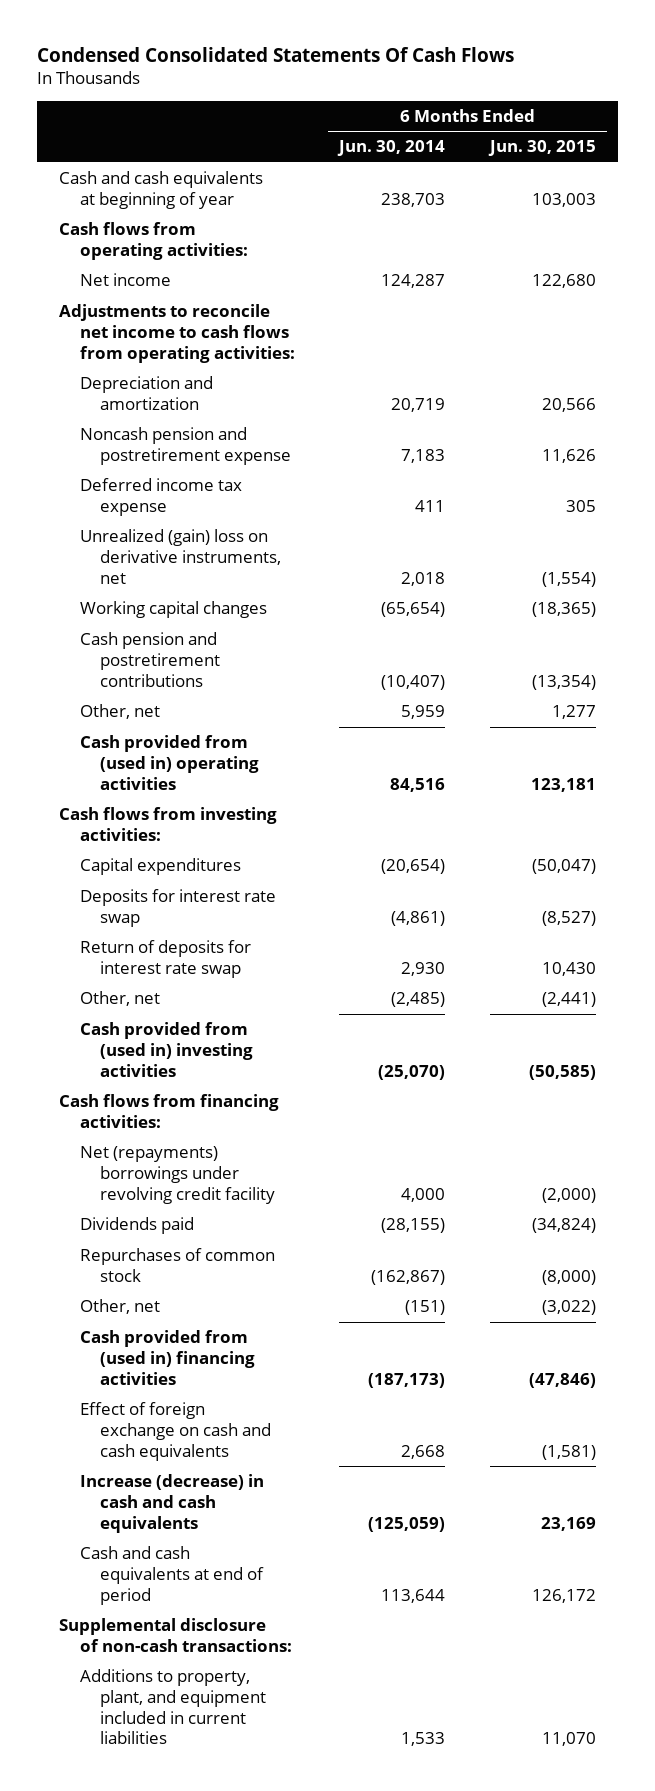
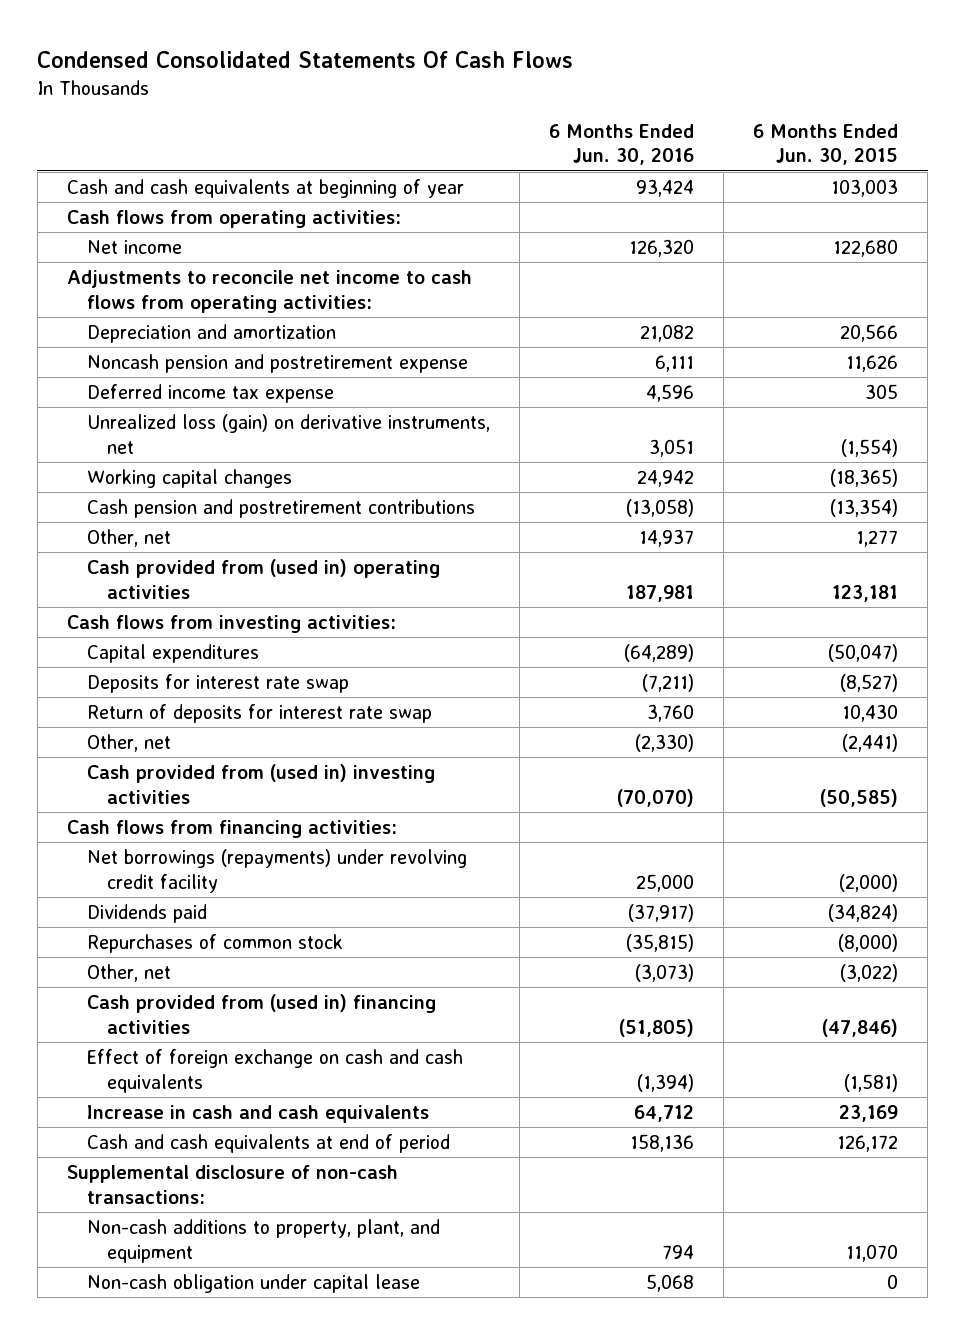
[337,140,446,157] Jun. 30, 2014 -> none
none -> [549,123,695,166] 6 Months Ended Jun. 30, 2016
[79,529,281,584] Unrealized (gain) loss on derivative instruments, net -> [87,414,491,454] Unrealized loss (gain) on derivative instruments, net
[79,1146,275,1204] Net (repayments) borrowings under revolving credit facility -> [87,849,468,893] Net borrowings (repayments) under revolving credit facility
[79,1474,264,1533] Increase (decrease) in cash and cash equivalents -> [87,1105,430,1124] Increase in cash and cash equivalents
[79,1669,266,1745] Additions to property, plant, and equipment included in current liabilities -> [87,1219,441,1263] Non-cash additions to property, plant, and equipment
none -> [87,1274,421,1294] Non-cash obligation under capital lease

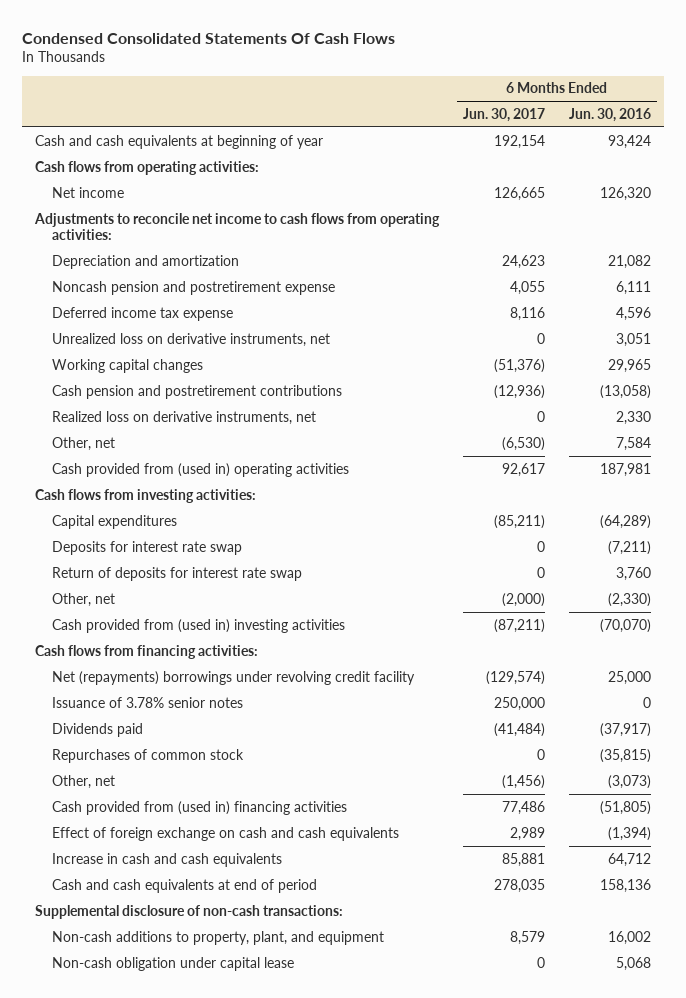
[753,123,899,166] 6 Months Ended Jun. 30, 2015 -> none
none -> [463,107,546,122] Jun. 30, 2017
[87,414,491,454] Unrealized loss (gain) on derivative instruments, net -> [52,332,331,347] Unrealized loss on derivative instruments, net
[637,470,695,488] 24,942 -> [608,358,652,373] 29,965
none -> [52,410,317,425] Realized loss on derivative instruments, net
[639,529,695,548] 14,937 -> [616,436,652,451] 7,584
[87,849,468,893] Net borrowings (repayments) under revolving credit facility -> [52,670,416,685] Net (repayments) borrowings under revolving credit facility
none -> [52,696,244,708] Issuance of 3.78% senior notes
[662,1244,695,1259] 794 -> [608,930,652,945] 16,002

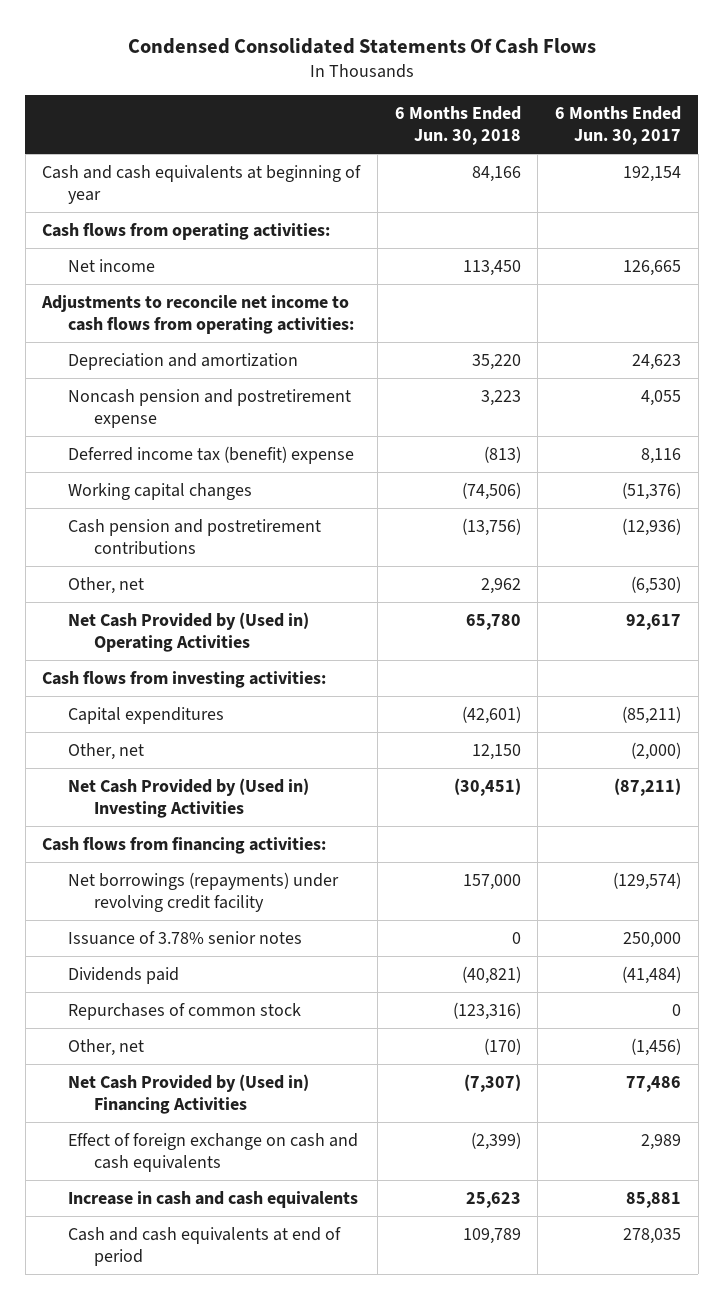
[569,107,652,122] Jun. 30, 2016 -> none
none -> [394,106,521,146] 6 Months Ended Jun. 30, 2018
[52,332,331,347] Unrealized loss on derivative instruments, net -> none
[52,306,234,321] Deferred income tax expense -> [68,445,355,464] Deferred income tax (benefit) expense
[52,410,317,425] Realized loss on derivative instruments, net -> none
[52,462,350,477] Cash provided from (used in) operating activities -> [68,611,310,652] Net Cash Provided by (Used in) Operating Activities
[52,540,243,555] Deposits for interest rate swap -> none
[52,566,303,581] Return of deposits for interest rate swap -> none
[52,618,346,633] Cash provided from (used in) investing activities -> [68,777,310,818] Net Cash Provided by (Used in) Investing Activities
[52,670,416,685] Net (repayments) borrowings under revolving credit facility -> [68,871,340,912] Net borrowings (repayments) under revolving credit facility
[52,800,348,815] Cash provided from (used in) financing activities -> [68,1073,310,1114] Net Cash Provided by (Used in) Financing Activities
[34,904,343,919] Supplemental disclosure of non-cash transactions: -> none
[52,930,385,945] Non-cash additions to property, plant, and equipment -> none
[52,956,295,971] Non-cash obligation under capital lease -> none

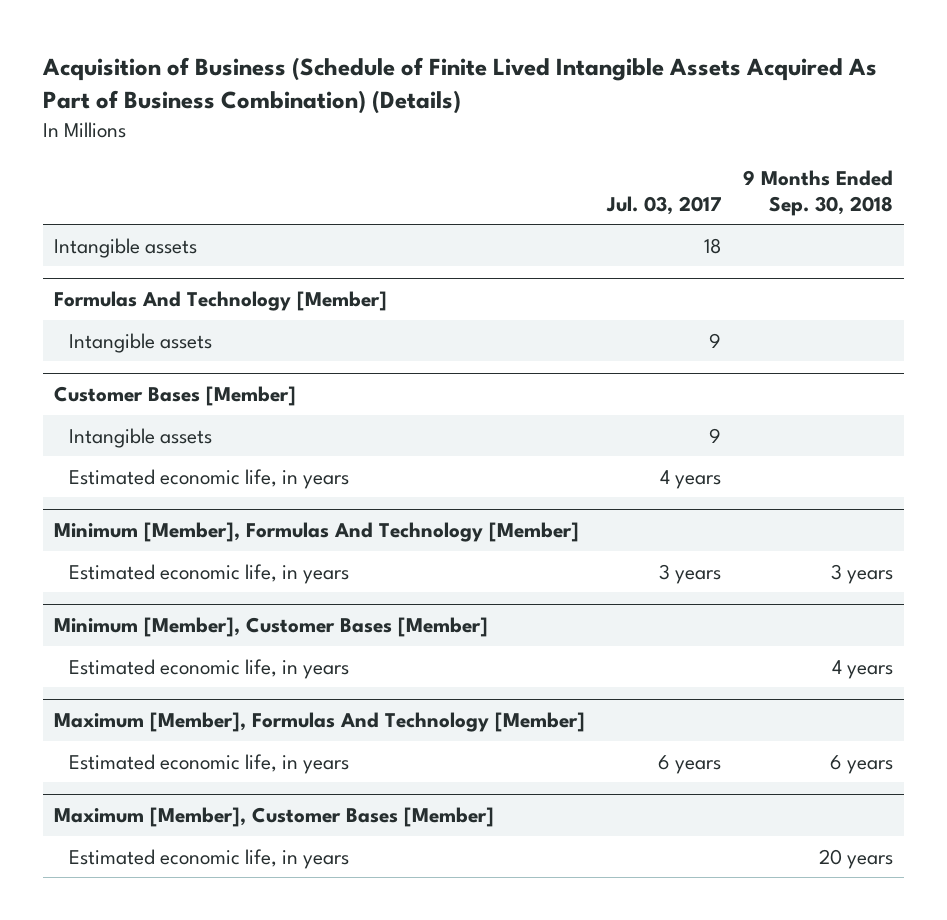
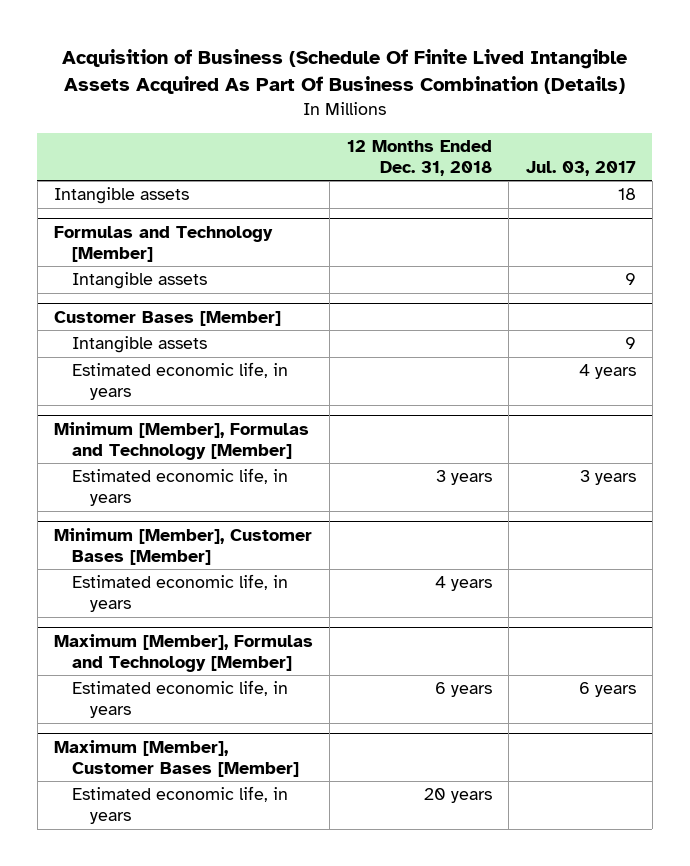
[41,57,877,115] Acquisition of Business (Schedule of Finite Lived Intangible Assets Acquired As Part of Business Combination) (Details) -> [61,49,627,95] Acquisition of Business (Schedule Of Finite Lived Intangible Assets Acquired As Part Of Business Combination (Details)
[743,170,894,216] 9 Months Ended Sep. 30, 2018 -> none
none -> [346,139,492,176] 12 Months Ended Dec. 31, 2018
[53,291,387,312] Formulas And Technology [Member] -> [54,225,274,262] Formulas and Technology [Member]
[53,522,579,543] Minimum [Member], Formulas And Technology [Member] -> [54,421,310,460] Minimum [Member], Formulas and Technology [Member]
[53,712,585,733] Maximum [Member], Formulas And Technology [Member] -> [54,633,314,672] Maximum [Member], Formulas and Technology [Member]

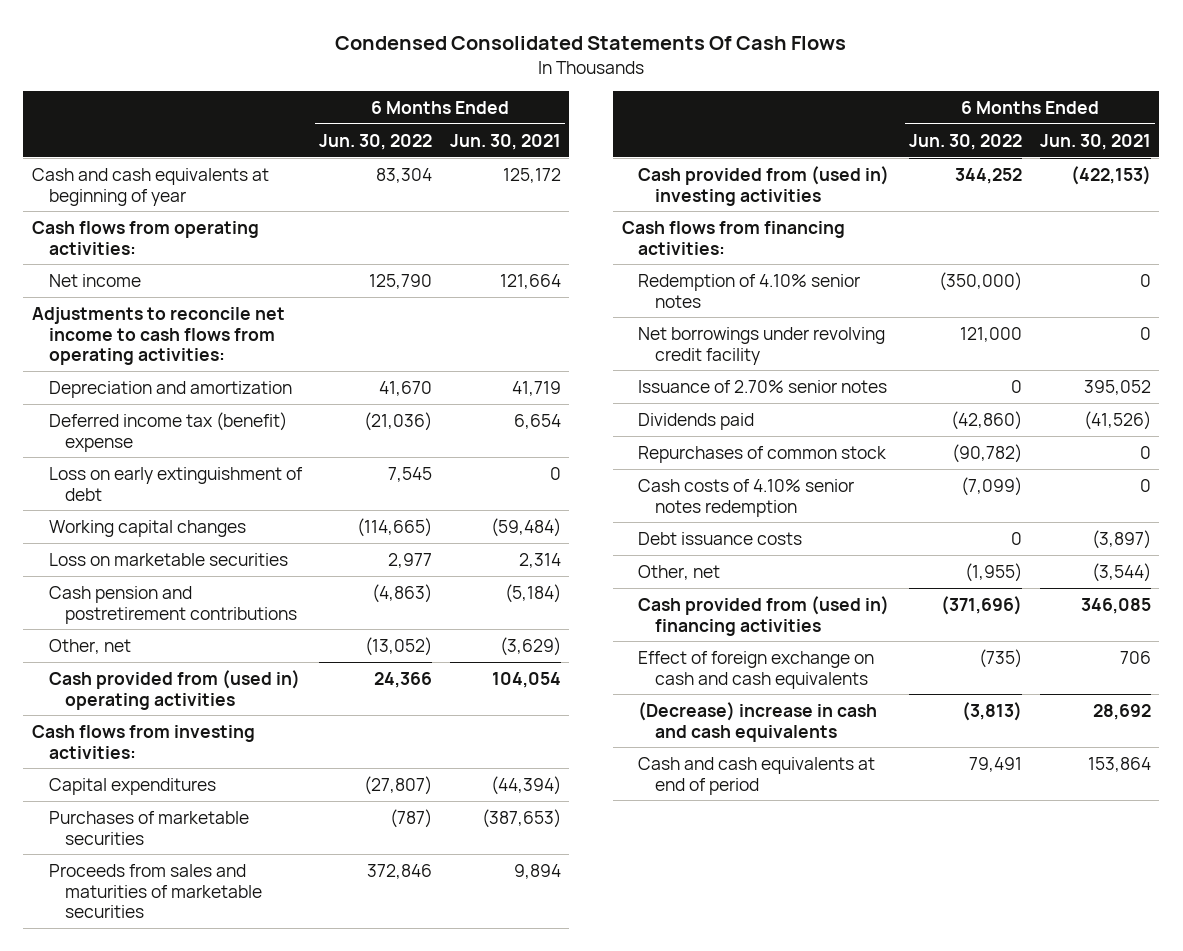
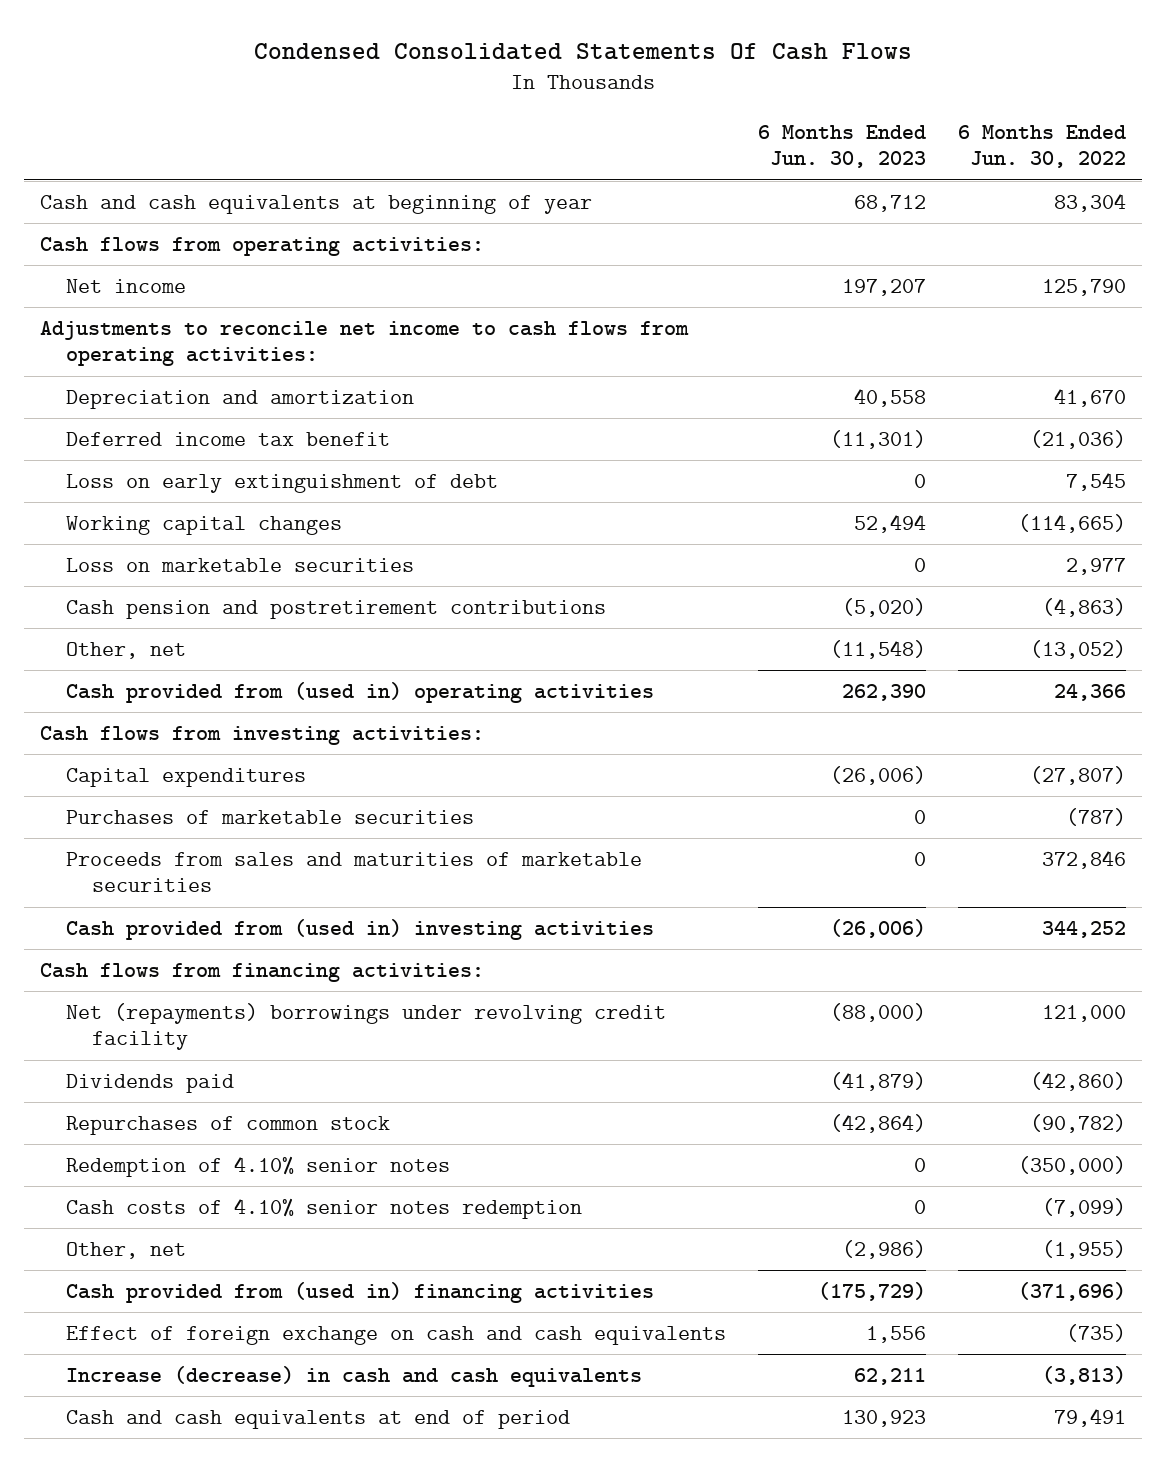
[449,133,561,150] Jun. 30, 2021 -> none
none -> [757,124,926,169] 6 Months Ended Jun. 30, 2023
[48,411,287,452] Deferred income tax (benefit) expense -> [65,432,390,447] Deferred income tax benefit
[638,379,888,393] Issuance of 2.70% senior notes -> none
[638,326,886,365] Net borrowings under revolving credit facility -> [65,1003,666,1051] Net (repayments) borrowings under revolving credit facility
[638,273,861,308] Redemption of 4.10% senior notes -> [65,1156,450,1178] Redemption of 4.10% senior notes
[638,531,803,545] Debt issuance costs -> none
[638,701,878,742] (Decrease) increase in cash and cash equivalents -> [65,1366,642,1388] Increase (decrease) in cash and cash equivalents

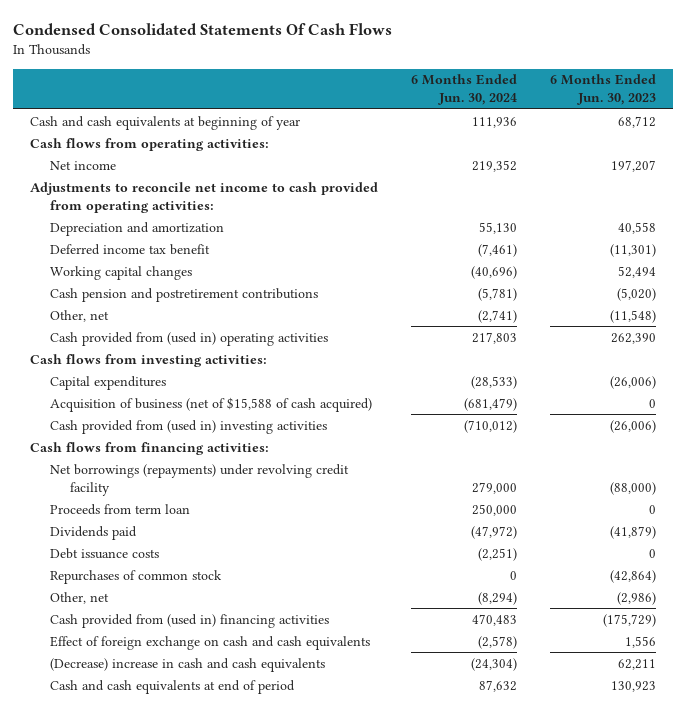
[957,124,1126,169] 6 Months Ended Jun. 30, 2022 -> none
none -> [410,74,517,106] 6 Months Ended Jun. 30, 2024
[39,321,689,367] Adjustments to reconcile net income to cash flows from operating activities: -> [29,181,378,213] Adjustments to reconcile net income to cash provided from operating activities:
[65,474,498,494] Loss on early extinguishment of debt -> none
[65,558,414,573] Loss on marketable securities -> none
[65,810,474,825] Purchases of marketable securities -> none
[65,852,642,893] Proceeds from sales and maturities of marketable securities -> none
none -> [49,396,372,412] Acquisition of business (net of $15,588 of cash acquired)
[65,1003,666,1051] Net (repayments) borrowings under revolving credit facility -> [49,463,349,496] Net borrowings (repayments) under revolving credit facility
none -> [49,503,190,515] Proceeds from term loan
none -> [49,547,159,559] Debt issuance costs
[65,1156,450,1178] Redemption of 4.10% senior notes -> none
[65,1198,582,1220] Cash costs of 4.10% senior notes redemption -> none
[65,1366,642,1388] Increase (decrease) in cash and cash equivalents -> [49,657,325,672] (Decrease) increase in cash and cash equivalents

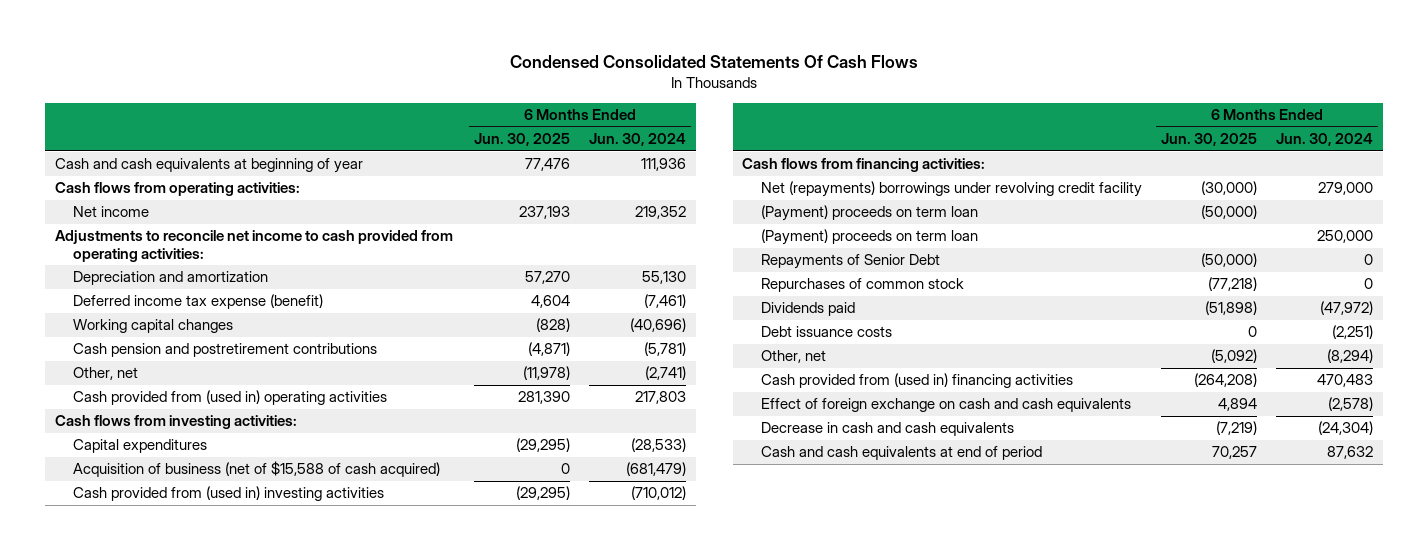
[550,74,657,106] 6 Months Ended Jun. 30, 2023 -> none
none -> [473,133,570,147] Jun. 30, 2025
[49,243,210,255] Deferred income tax benefit -> [73,294,324,310] Deferred income tax expense (benefit)
[49,463,349,496] Net borrowings (repayments) under revolving credit facility -> [760,181,1142,198] Net (repayments) borrowings under revolving credit facility
none -> [760,205,978,222] (Payment) proceeds on term loan
[49,503,190,515] Proceeds from term loan -> [760,229,978,246] (Payment) proceeds on term loan
none -> [760,254,940,270] Repayments of Senior Debt
[49,569,222,584] Repurchases of common stock -> [760,278,964,293] Repurchases of common stock
[49,657,325,672] (Decrease) increase in cash and cash equivalents -> [760,422,1014,437] Decrease in cash and cash equivalents

